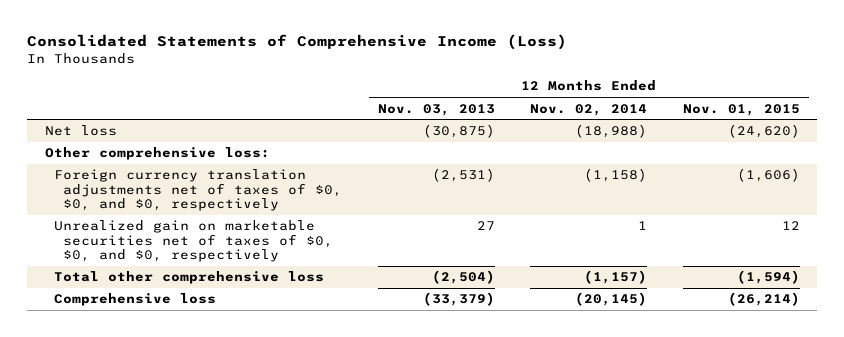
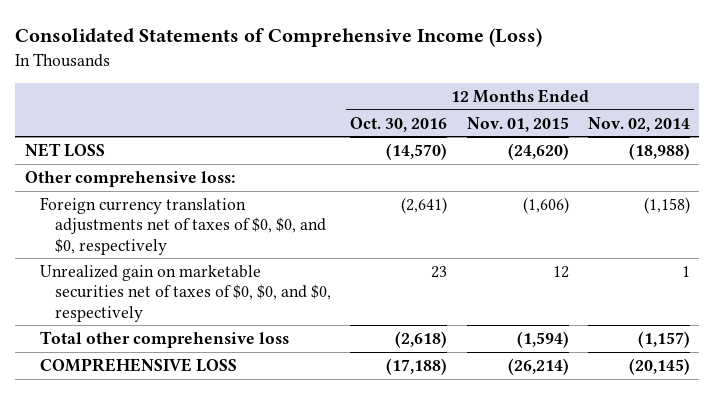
[377,103,495,116] Nov. 03, 2013 -> none
none -> [350,116,448,132] Oct. 30, 2016
[44,125,117,137] Net loss -> [24,142,105,157] NET LOSS
[53,293,216,307] Comprehensive loss -> [39,357,237,372] COMPREHENSIVE LOSS

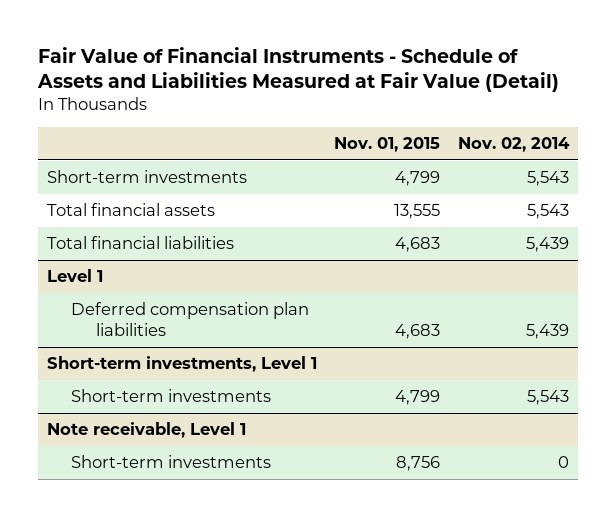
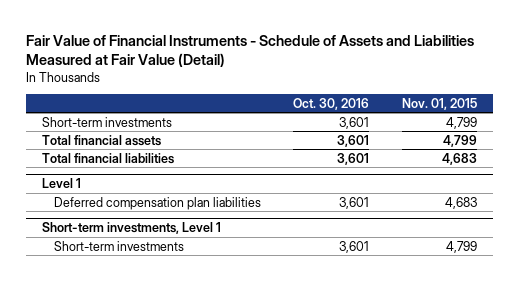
[458,136,571,152] Nov. 02, 2014 -> none
none -> [293,97,370,110] Oct. 30, 2016
[394,204,441,220] 13,555 -> [442,134,477,147] 4,799
[46,422,246,439] Note receivable, Level 1 -> none
[71,455,272,469] Short-term investments -> none

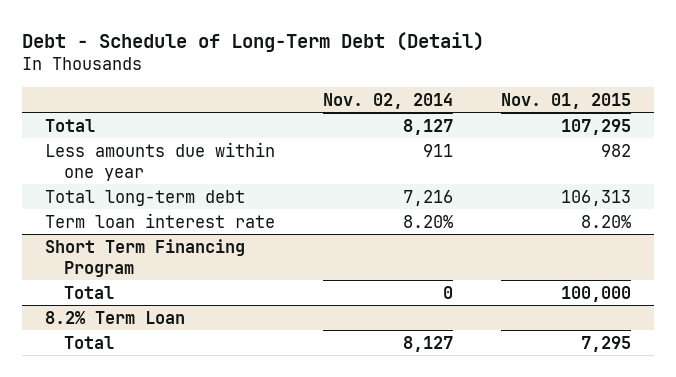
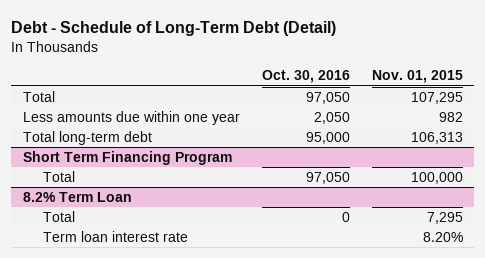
[323,92,454,109] Nov. 02, 2014 -> none
none -> [261,70,350,84] Oct. 30, 2016
[45,212,276,228] Term loan interest rate -> none
none -> [43,230,189,242] Term loan interest rate

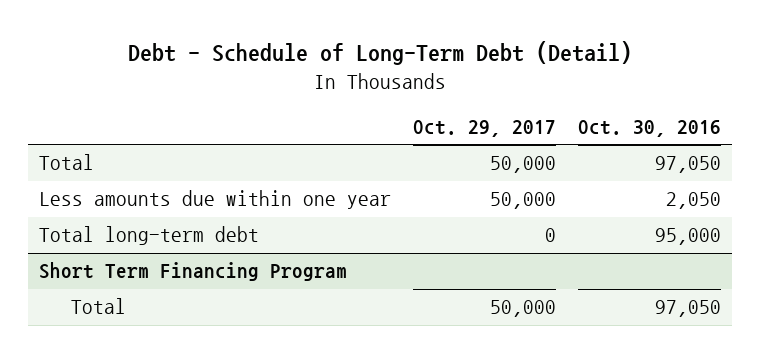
[371,70,463,84] Nov. 01, 2015 -> none
none -> [413,119,557,137] Oct. 29, 2017
[22,191,132,202] 8.2% Term Loan -> none
[43,210,76,222] Total -> none
[43,230,189,242] Term loan interest rate -> none

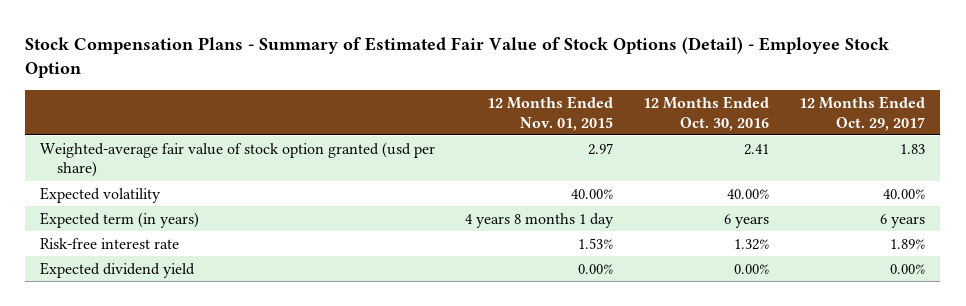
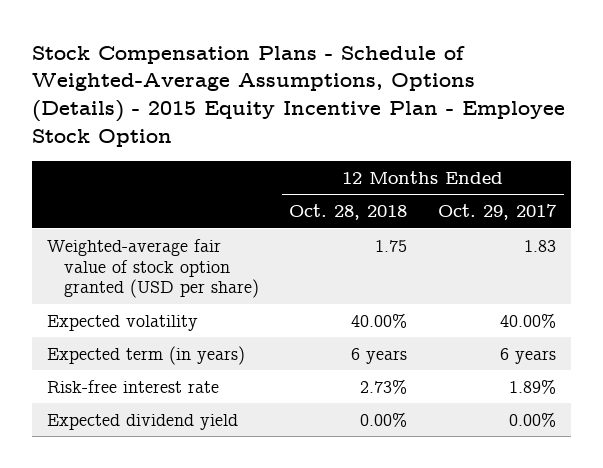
[25,36,890,79] Stock Compensation Plans - Summary of Estimated Fair Value of Stock Options (Detail) - Employee Stock Option -> [31,45,565,147] Stock Compensation Plans - Schedule of Weighted-Average Assumptions, Options (Details) - 2015 Equity Incentive Plan - Employee Stock Option
[487,95,614,131] 12 Months Ended Nov. 01, 2015 -> none
[643,95,770,131] 12 Months Ended Oct. 30, 2016 -> none
none -> [289,204,408,221] Oct. 28, 2018
[40,141,436,178] Weighted-average fair value of stock option granted (usd per share) -> [47,238,259,299] Weighted-average fair value of stock option granted (USD per share)

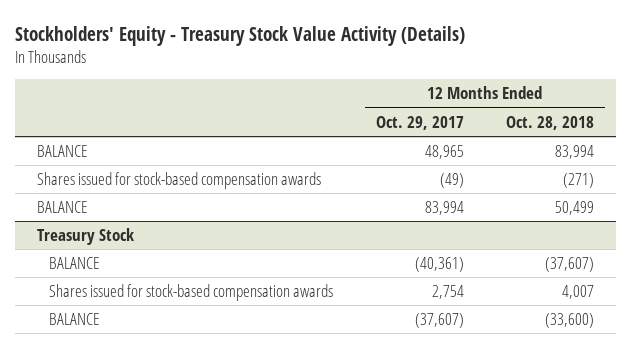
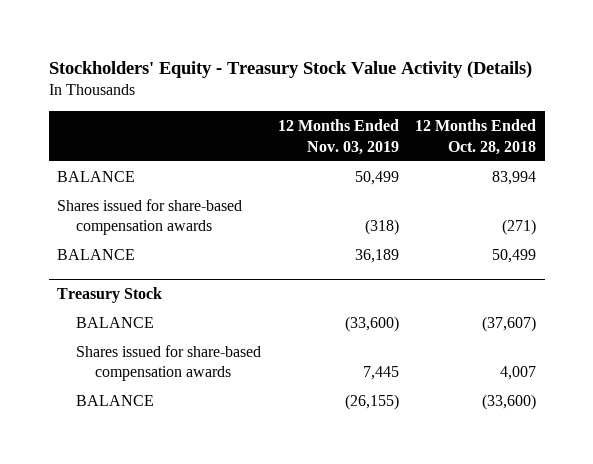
[375,115,464,130] Oct. 29, 2017 -> none
none -> [277,119,399,155] 12 Months Ended Nov. 03, 2019
[36,172,321,190] Shares issued for stock-based compensation awards -> [57,198,243,236] Shares issued for share-based compensation awards
[49,284,334,302] Shares issued for stock-based compensation awards -> [75,344,261,382] Shares issued for share-based compensation awards

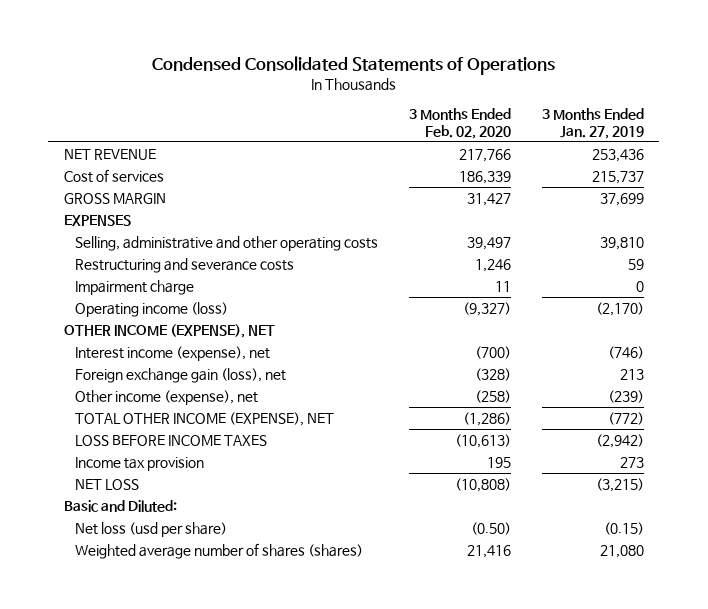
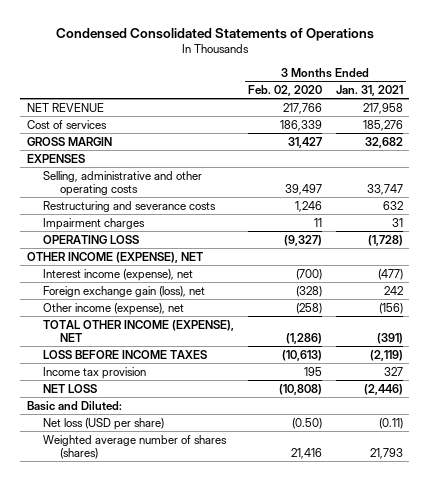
[541,108,644,139] 3 Months Ended Jan. 27, 2019 -> none
none -> [335,85,403,97] Jan. 31, 2021
[74,279,194,295] Impairment charge -> [43,217,146,230] Impairment charges
[74,301,228,317] Operating income (loss) -> [43,234,140,244] OPERATING LOSS
[74,521,227,537] Net loss (usd per share) -> [43,417,165,430] Net loss (USD per share)

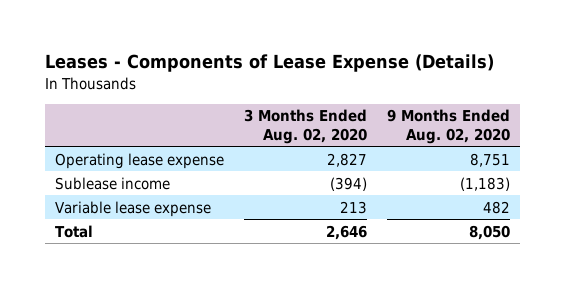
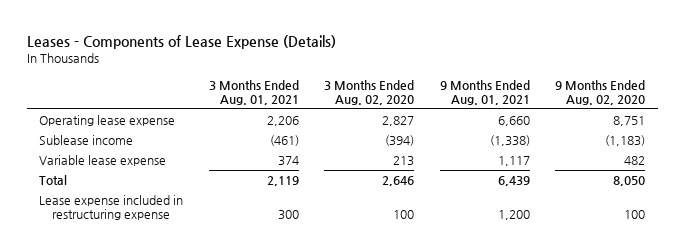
none -> [208,79,299,105] 3 Months Ended Aug. 01, 2021
none -> [439,79,530,105] 9 Months Ended Aug. 01, 2021
none -> [39,195,184,221] Lease expense included in restructuring expense

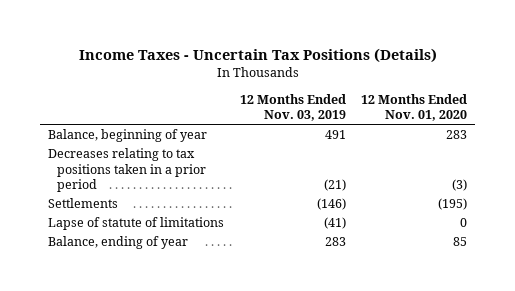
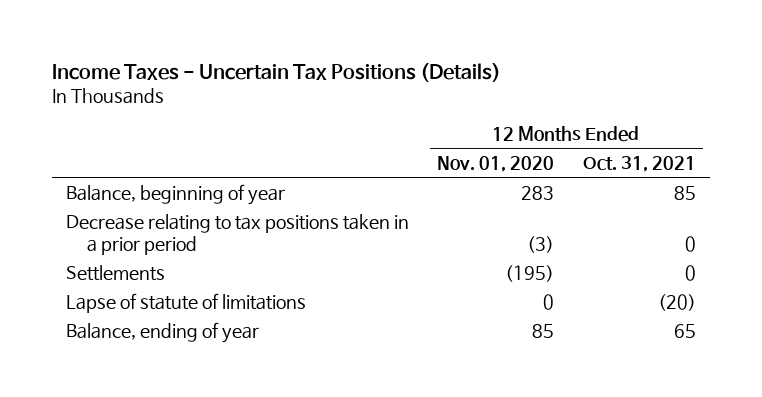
[239,93,346,122] 12 Months Ended Nov. 03, 2019 -> none
none -> [582,156,696,173] Oct. 31, 2021
[47,148,207,193] Decreases relating to tax positions taken in a prior period -> [66,213,410,256] Decrease relating to tax positions taken in a prior period

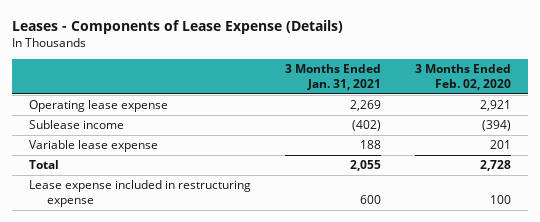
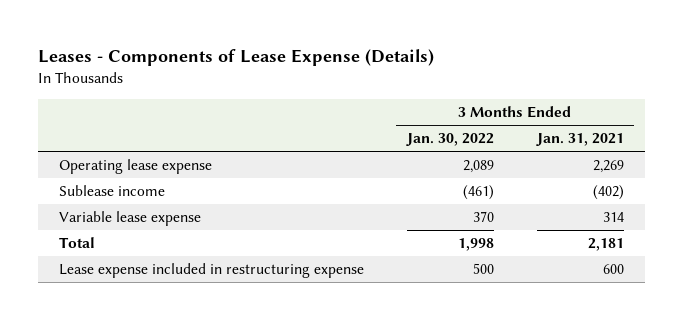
[414,64,511,91] 3 Months Ended Feb. 02, 2020 -> none
none -> [405,133,494,147] Jan. 30, 2022
[359,140,381,150] 188 -> [602,212,624,223] 314
[349,160,381,172] 2,055 -> [587,238,624,252] 2,181

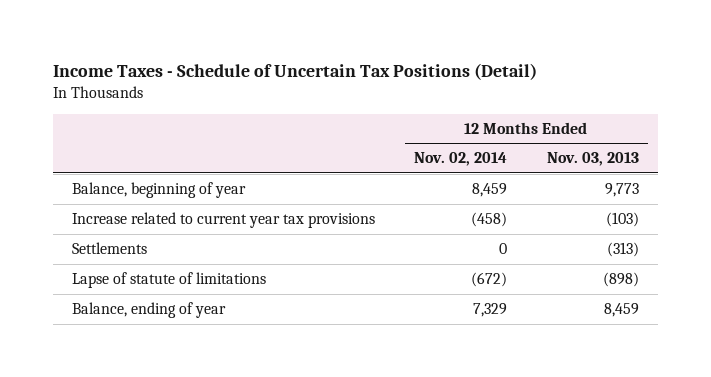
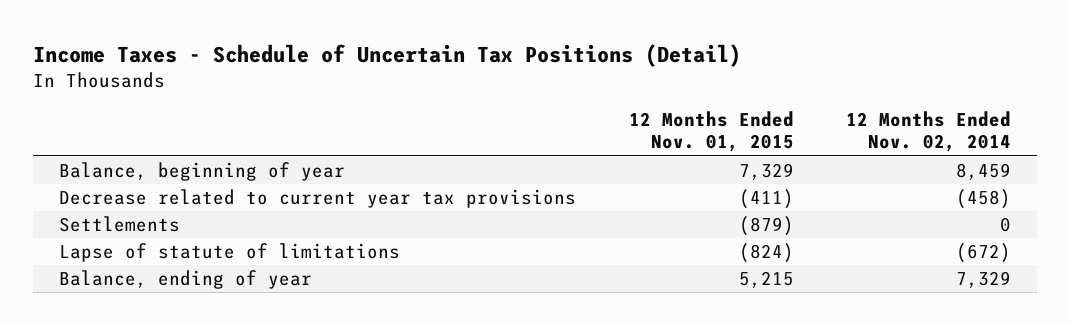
[546,152,639,167] Nov. 03, 2013 -> none
none -> [628,110,794,153] 12 Months Ended Nov. 01, 2015
[72,212,376,229] Increase related to current year tax provisions -> [59,189,577,209] Decrease related to current year tax provisions

